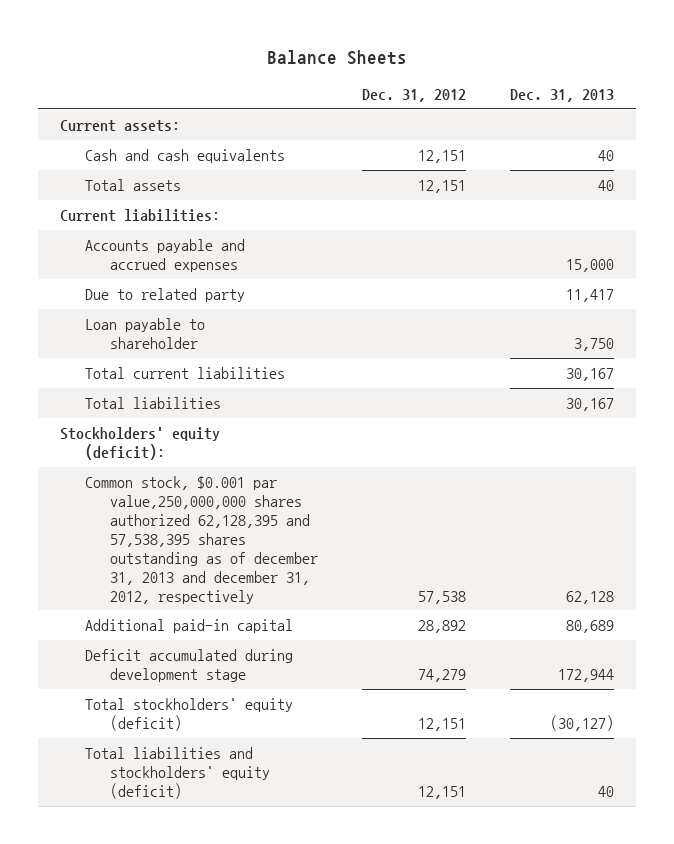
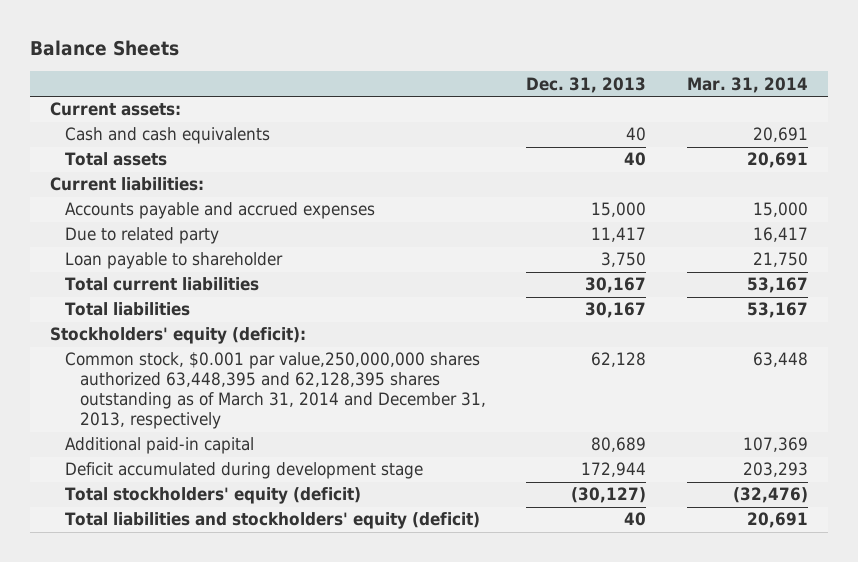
[361,89,466,103] Dec. 31, 2012 -> none
none -> [686,76,808,93] Mar. 31, 2014
[85,475,318,604] Common stock, $0.001 par value,250,000,000 shares authorized 62,128,395 and 57,538,395 shares outstanding as of december 31, 2013 and december 31, 2012, respectively -> [64,352,486,430] Common stock, $0.001 par value,250,000,000 shares authorized 63,448,395 and 62,128,395 shares outstanding as of March 31, 2014 and December 31, 2013, respectively

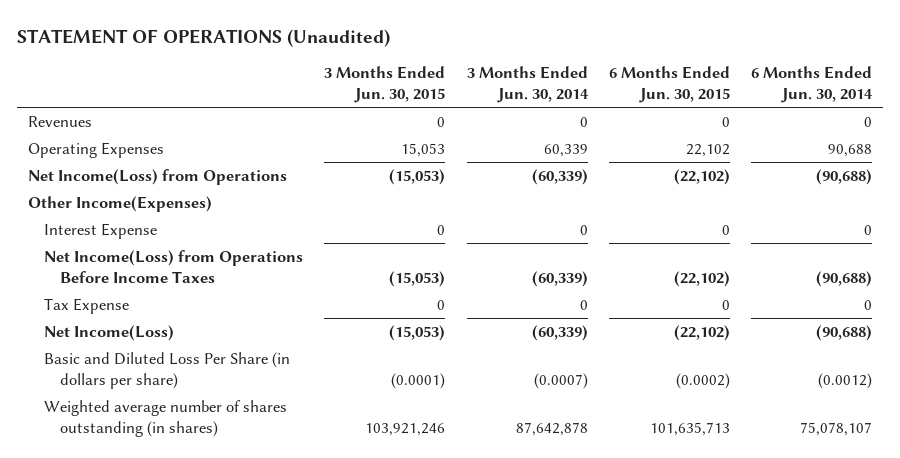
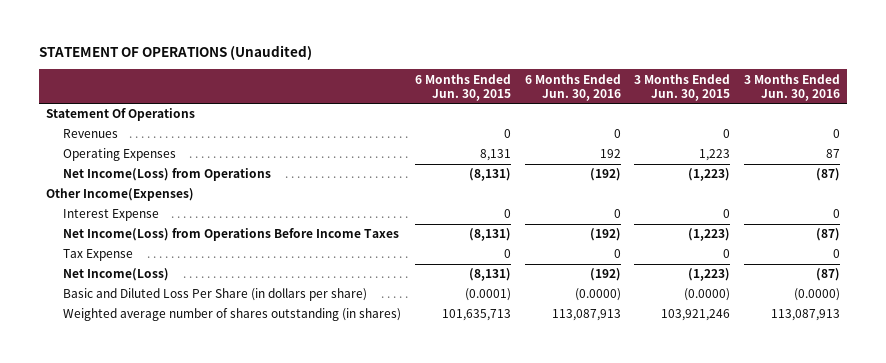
[466,66,589,103] 3 Months Ended Jun. 30, 2014 -> none
[750,66,873,103] 6 Months Ended Jun. 30, 2014 -> none
none -> [524,73,621,101] 6 Months Ended Jun. 30, 2016
none -> [743,73,840,101] 3 Months Ended Jun. 30, 2016
none -> [45,108,195,122] Statement Of Operations
[401,142,446,157] 15,053 -> [699,149,731,162] 1,223
[685,143,730,157] 22,102 -> [479,149,511,162] 8,131
[389,168,446,185] (15,053) -> [688,168,731,182] (1,223)
[673,168,730,185] (22,102) -> [468,168,511,182] (8,131)
[389,270,446,287] (15,053) -> [688,228,731,242] (1,223)
[673,270,730,287] (22,102) -> [468,228,511,242] (8,131)
[389,324,446,341] (15,053) -> [688,268,731,282] (1,223)
[673,324,730,341] (22,102) -> [468,268,511,282] (8,131)
[391,372,446,389] (0.0001) -> [684,288,731,302] (0.0000)
[675,372,730,389] (0.0002) -> [464,288,511,302] (0.0001)

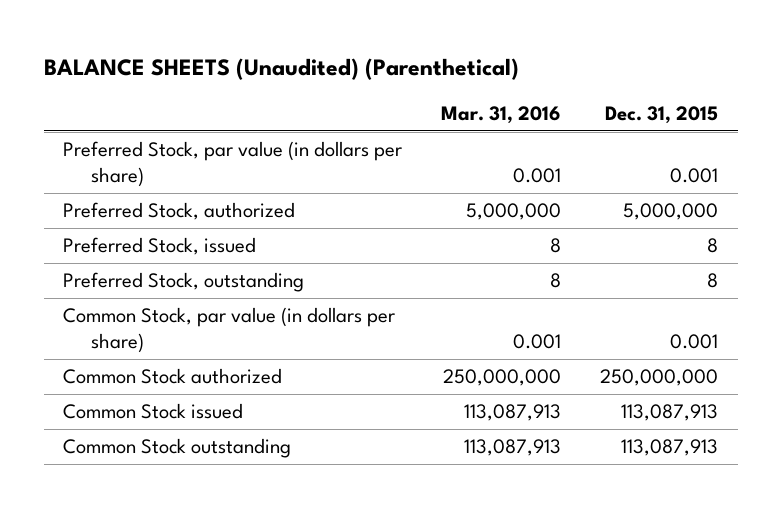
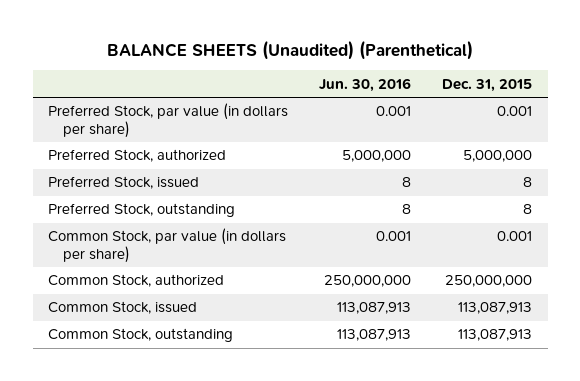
[441,105,562,124] Mar. 31, 2016 -> none
none -> [319,77,412,92] Jun. 30, 2016
[63,368,283,385] Common Stock authorized -> [48,274,225,288] Common Stock, authorized
[63,403,244,420] Common Stock issued -> [48,301,198,315] Common Stock, issued
[63,438,292,459] Common Stock outstanding -> [48,328,234,343] Common Stock, outstanding

